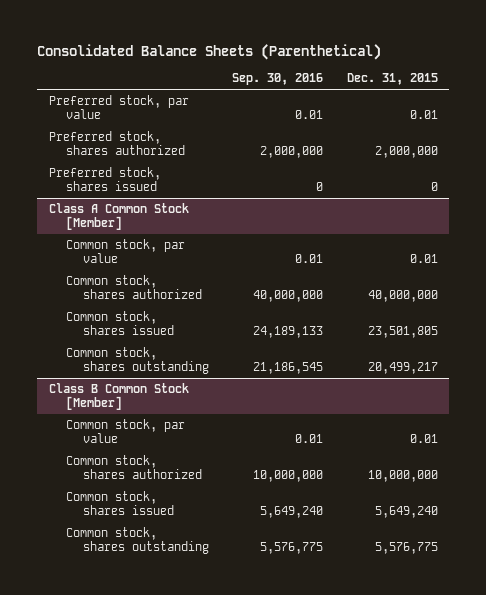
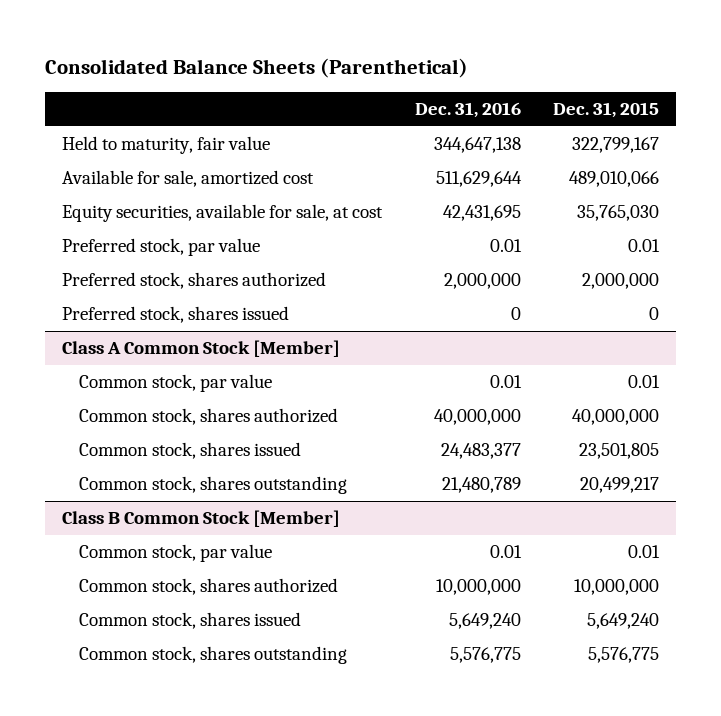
[232,73,324,86] Sep. 30, 2016 -> none
none -> [414,102,521,119] Dec. 31, 2016
none -> [61,136,270,155] Held to maturity, fair value
none -> [61,170,314,188] Available for sale, amortized cost
none -> [61,204,383,223] Equity securities, available for sale, at cost

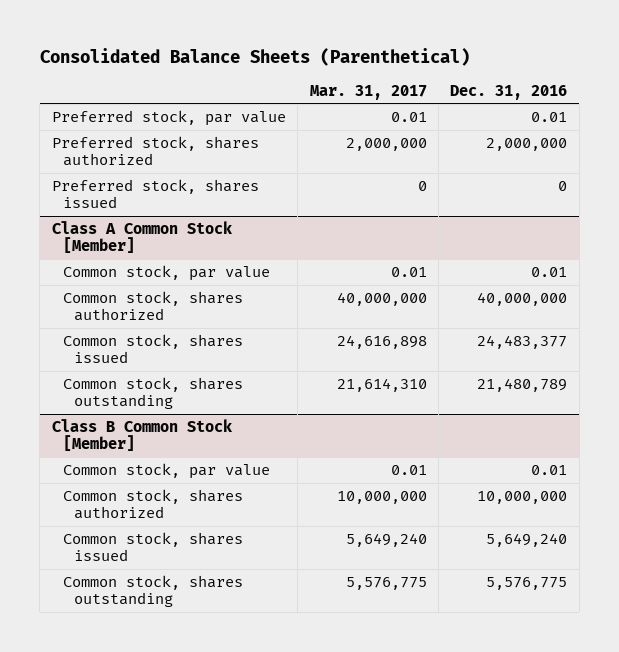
[553,102,660,119] Dec. 31, 2015 -> none
none -> [309,84,427,100] Mar. 31, 2017
[61,136,270,155] Held to maturity, fair value -> none
[61,170,314,188] Available for sale, amortized cost -> none
[61,204,383,223] Equity securities, available for sale, at cost -> none

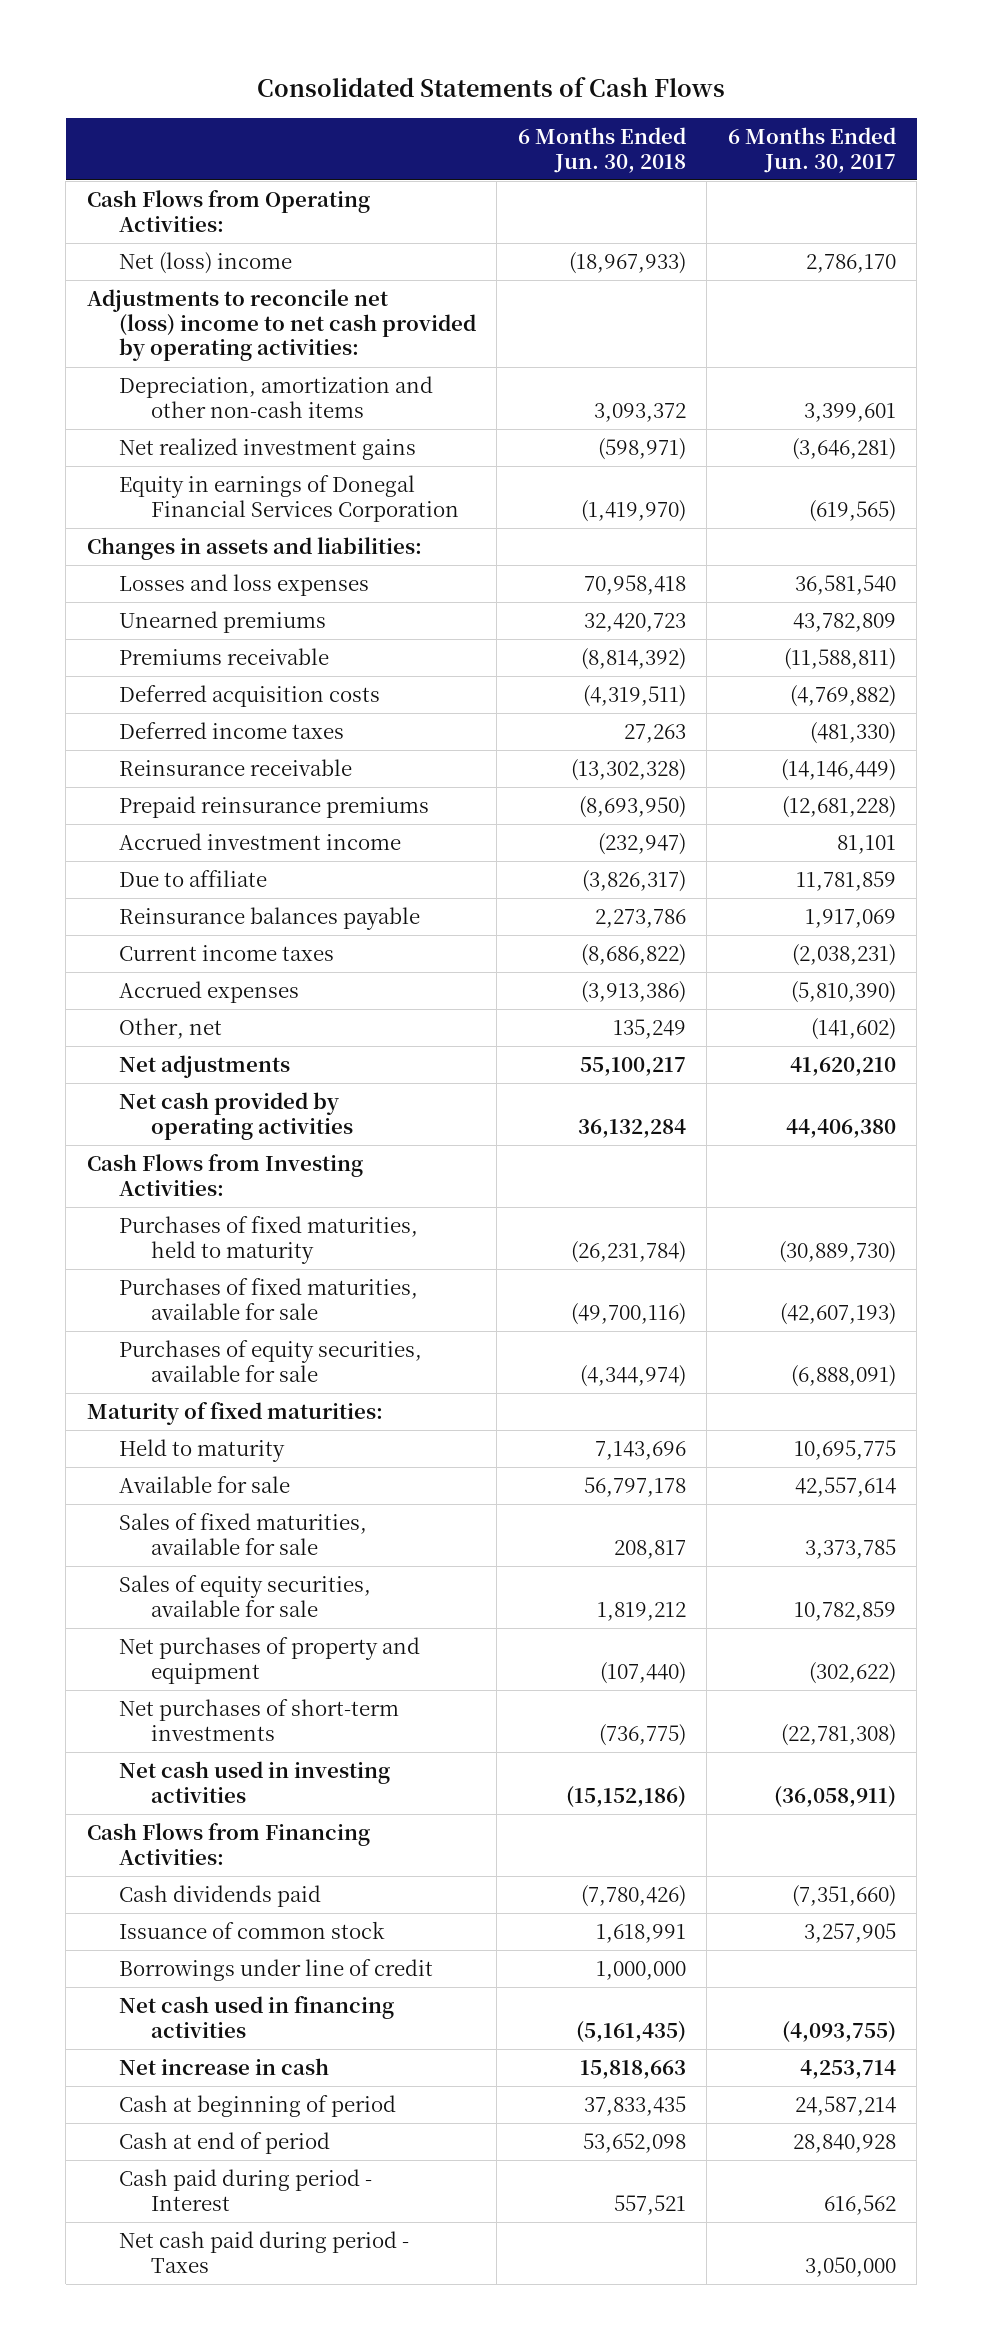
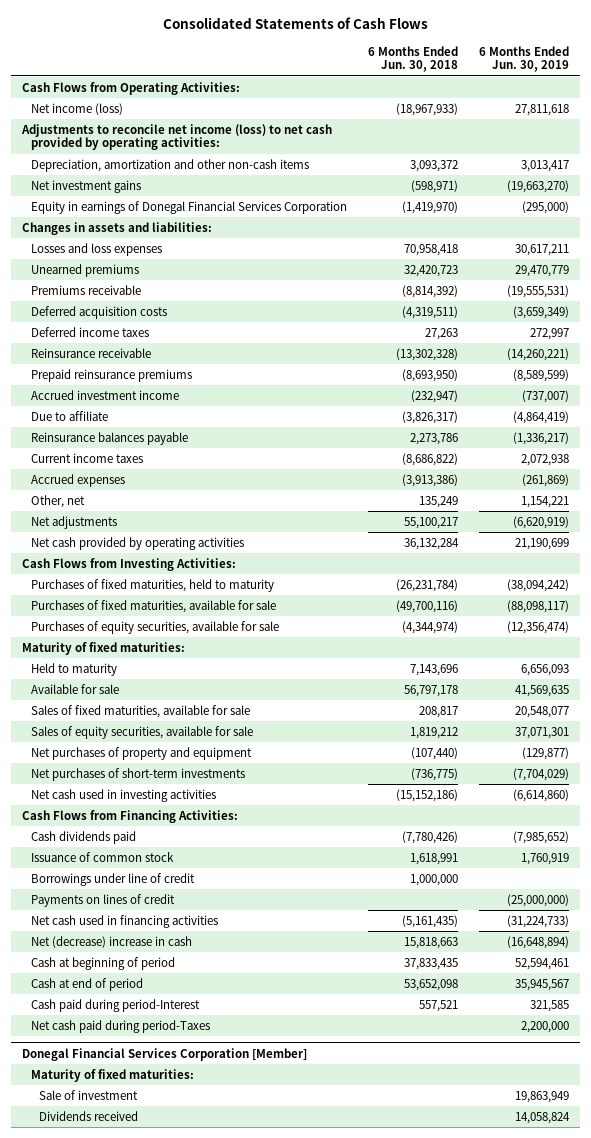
[727,126,896,173] 6 Months Ended Jun. 30, 2017 -> none
none -> [479,45,570,73] 6 Months Ended Jun. 30, 2019
[118,252,292,275] Net (loss) income -> [30,102,123,115] Net income (loss)
[86,289,476,362] Adjustments to reconcile net (loss) income to net cash provided by operating activities: -> [20,123,332,151] Adjustments to reconcile net income (loss) to net cash provided by operating activities:
[118,438,416,461] Net realized investment gains -> [30,179,141,193] Net investment gains
none -> [30,893,175,907] Payments on lines of credit
[118,2058,329,2076] Net increase in cash -> [30,935,192,948] Net (decrease) increase in cash
[118,2169,372,2211] Cash paid during period - Interest -> [30,998,200,1012] Cash paid during period-Interest
[118,2231,409,2273] Net cash paid during period - Taxes -> [30,1019,210,1033] Net cash paid during period-Taxes
none -> [21,1047,307,1061] Donegal Financial Services Corporation [Member]
none -> [30,1068,194,1082] Maturity of fixed maturities:
none -> [39,1089,139,1100] Sale of investment
none -> [39,1110,139,1121] Dividends received

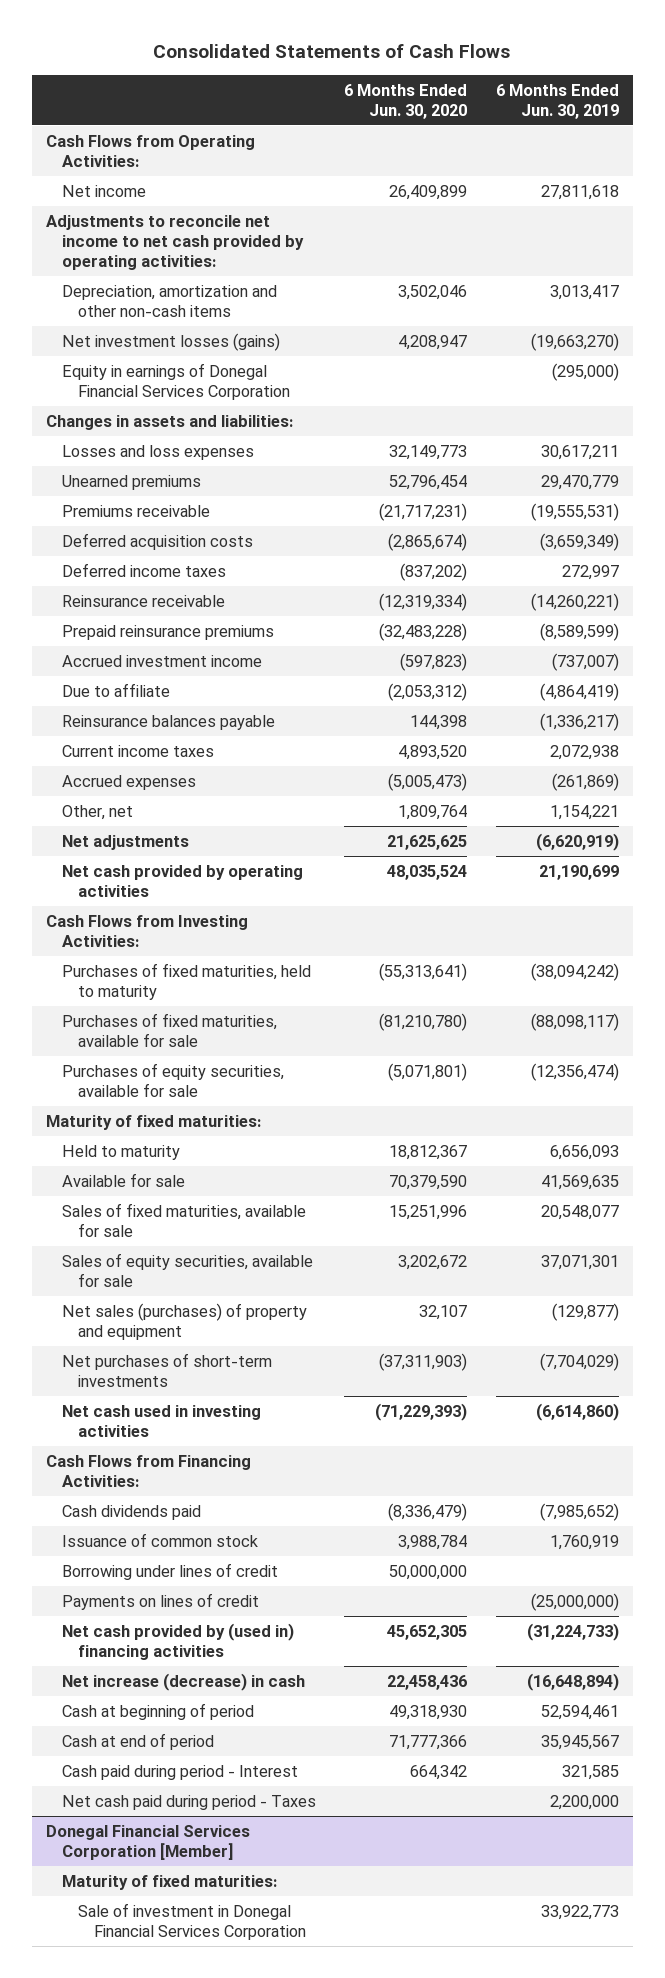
[367,45,458,73] 6 Months Ended Jun. 30, 2018 -> none
none -> [344,83,468,119] 6 Months Ended Jun. 30, 2020
[30,102,123,115] Net income (loss) -> [62,184,147,197] Net income
[20,123,332,151] Adjustments to reconcile net income (loss) to net cash provided by operating activities: -> [46,214,305,271] Adjustments to reconcile net income to net cash provided by operating activities:
[30,179,141,193] Net investment gains -> [62,332,281,351] Net investment losses (gains)
[30,746,252,760] Net purchases of property and equipment -> [62,1302,308,1341] Net sales (purchases) of property and equipment
[30,872,195,886] Borrowings under line of credit -> [62,1562,279,1580] Borrowing under lines of credit
[30,914,218,928] Net cash used in financing activities -> [62,1622,295,1661] Net cash provided by (used in) financing activities
[30,935,192,948] Net (decrease) increase in cash -> [62,1672,306,1691] Net increase (decrease) in cash
[30,998,200,1012] Cash paid during period-Interest -> [62,1764,299,1780] Cash paid during period - Interest
[30,1019,210,1033] Net cash paid during period-Taxes -> [62,1794,317,1810] Net cash paid during period - Taxes
[39,1110,139,1121] Dividends received -> none
[39,1089,139,1100] Sale of investment -> [78,1902,307,1941] Sale of investment in Donegal Financial Services Corporation
[515,1090,570,1103] 19,863,949 -> [540,1904,619,1920] 33,922,773

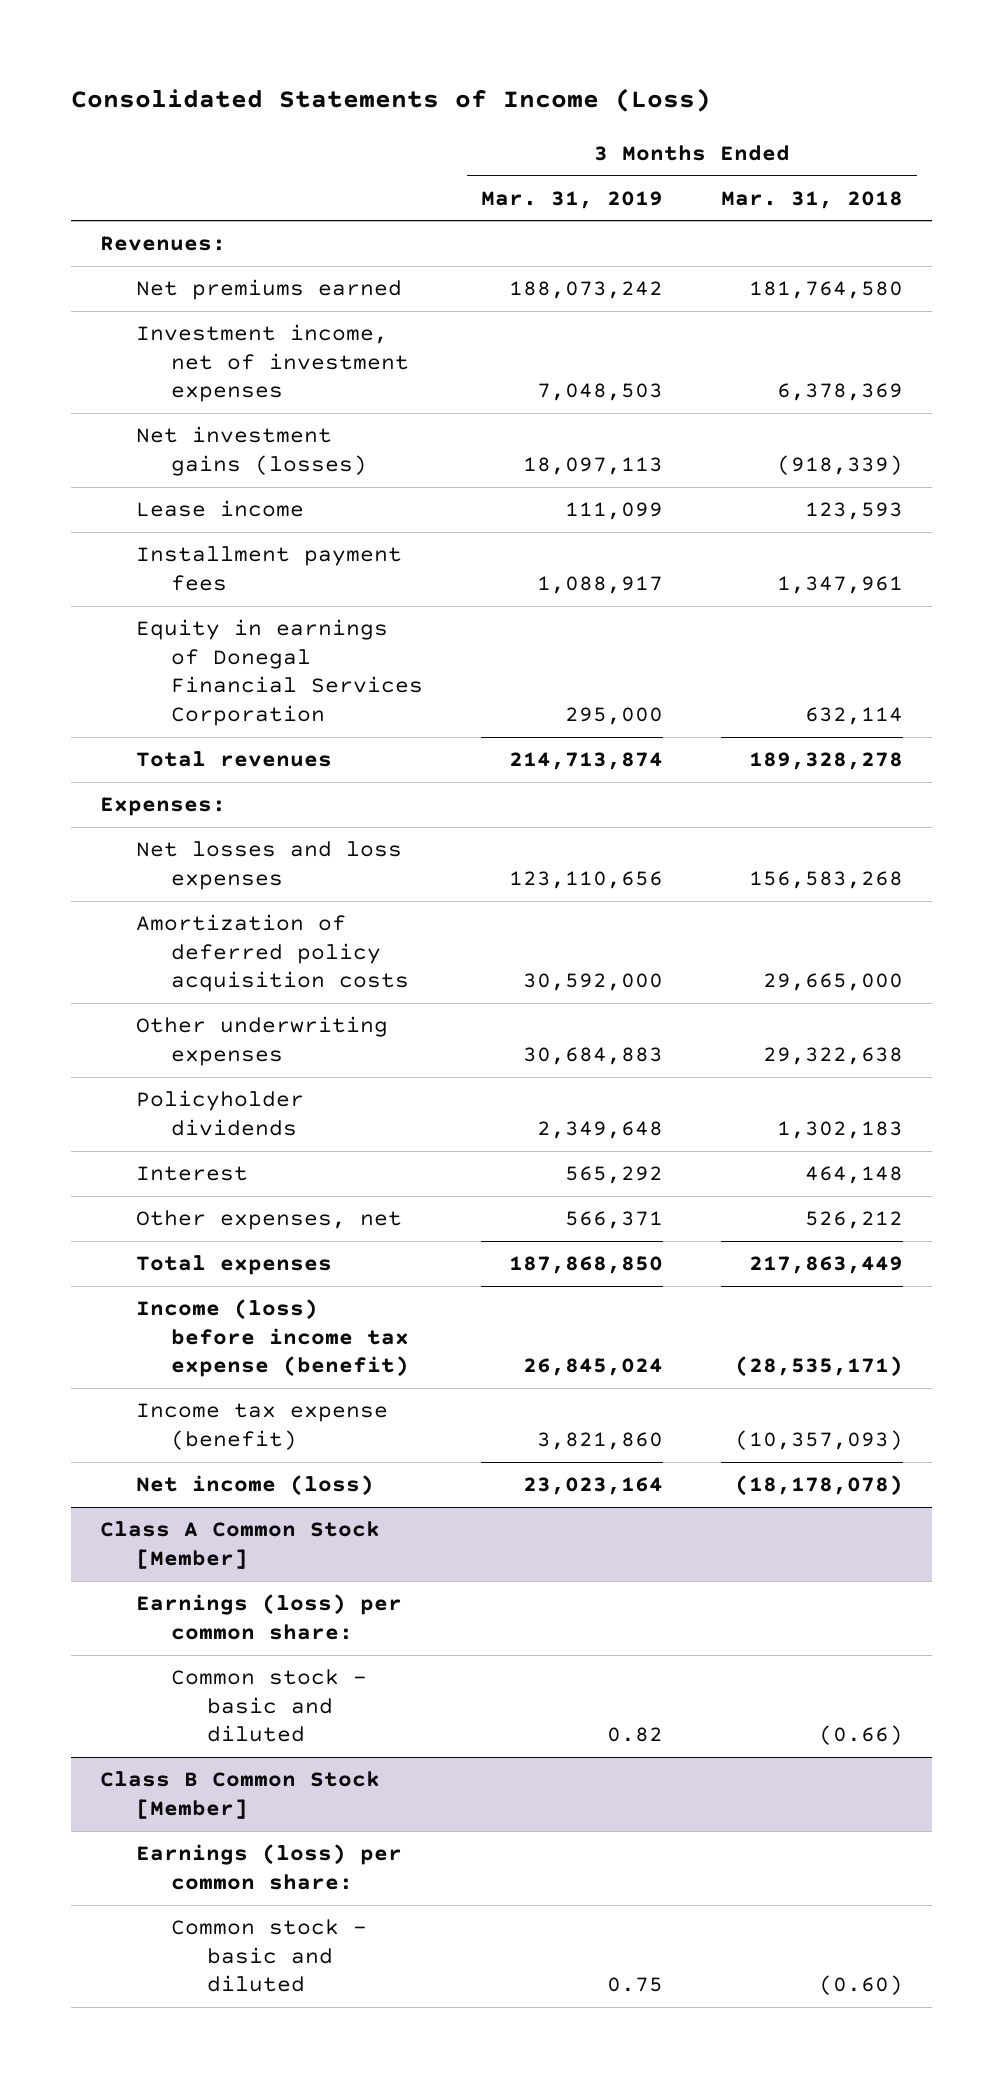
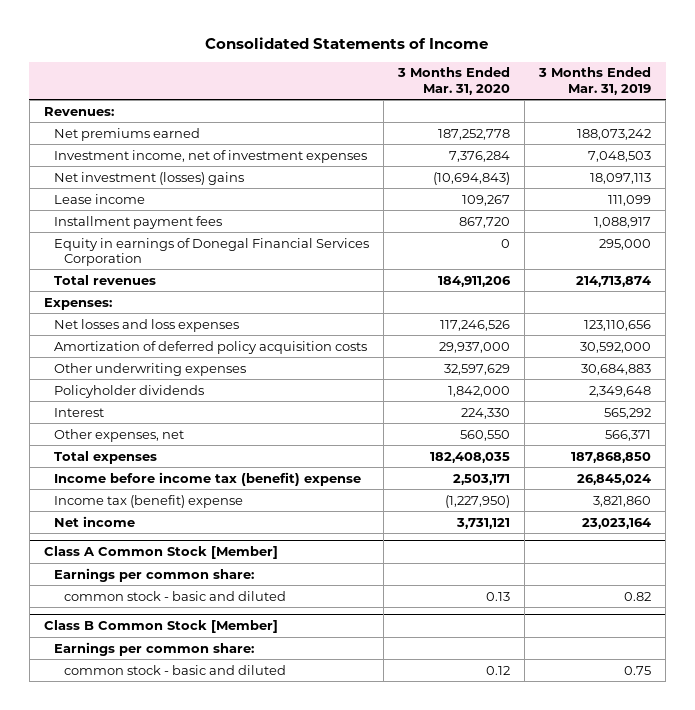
[70,87,711,112] Consolidated Statements of Income (Loss) -> [205,36,489,49] Consolidated Statements of Income
[720,190,903,209] Mar. 31, 2018 -> none
none -> [396,67,510,95] 3 Months Ended Mar. 31, 2020
[135,426,368,476] Net investment gains (losses) -> [53,171,244,185] Net investment (losses) gains
[135,1299,410,1378] Income (loss) before income tax expense (benefit) -> [53,471,361,486] Income before income tax (benefit) expense
[135,1403,388,1450] Income tax expense (benefit) -> [53,494,243,508] Income tax (benefit) expense
[135,1475,374,1497] Net income (loss) -> [53,515,135,527] Net income
[135,1594,402,1640] Earnings (loss) per common share: -> [53,567,254,582] Earnings per common share:
[171,1669,368,1743] Common stock - basic and diluted -> [64,590,287,601] common stock - basic and diluted
[135,1844,402,1890] Earnings (loss) per common share: -> [53,641,254,656] Earnings per common share:
[171,1919,368,1993] Common stock - basic and diluted -> [64,664,287,675] common stock - basic and diluted

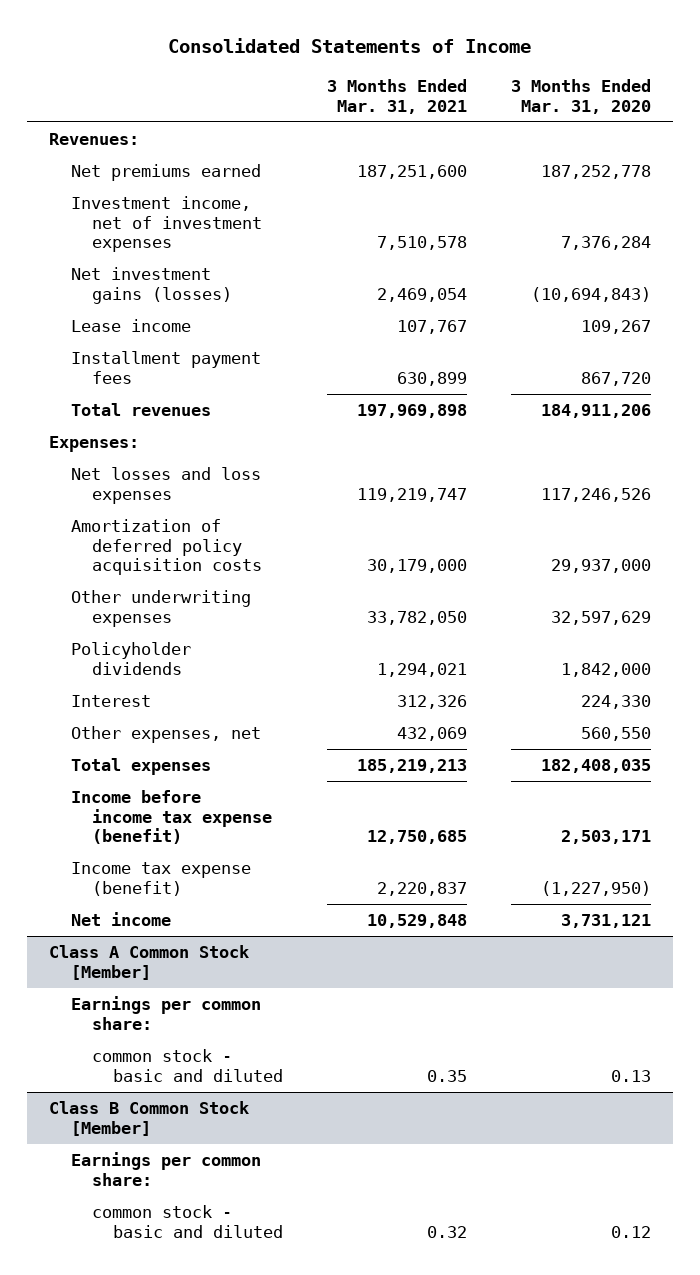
[537,67,651,95] 3 Months Ended Mar. 31, 2019 -> none
none -> [326,79,467,114] 3 Months Ended Mar. 31, 2021
[53,171,244,185] Net investment (losses) gains -> [70,267,232,304] Net investment gains (losses)
[53,237,369,266] Equity in earnings of Donegal Financial Services Corporation -> none
[53,471,361,486] Income before income tax (benefit) expense -> [70,790,272,845] Income before income tax expense (benefit)
[53,494,243,508] Income tax (benefit) expense -> [70,862,251,896] Income tax expense (benefit)

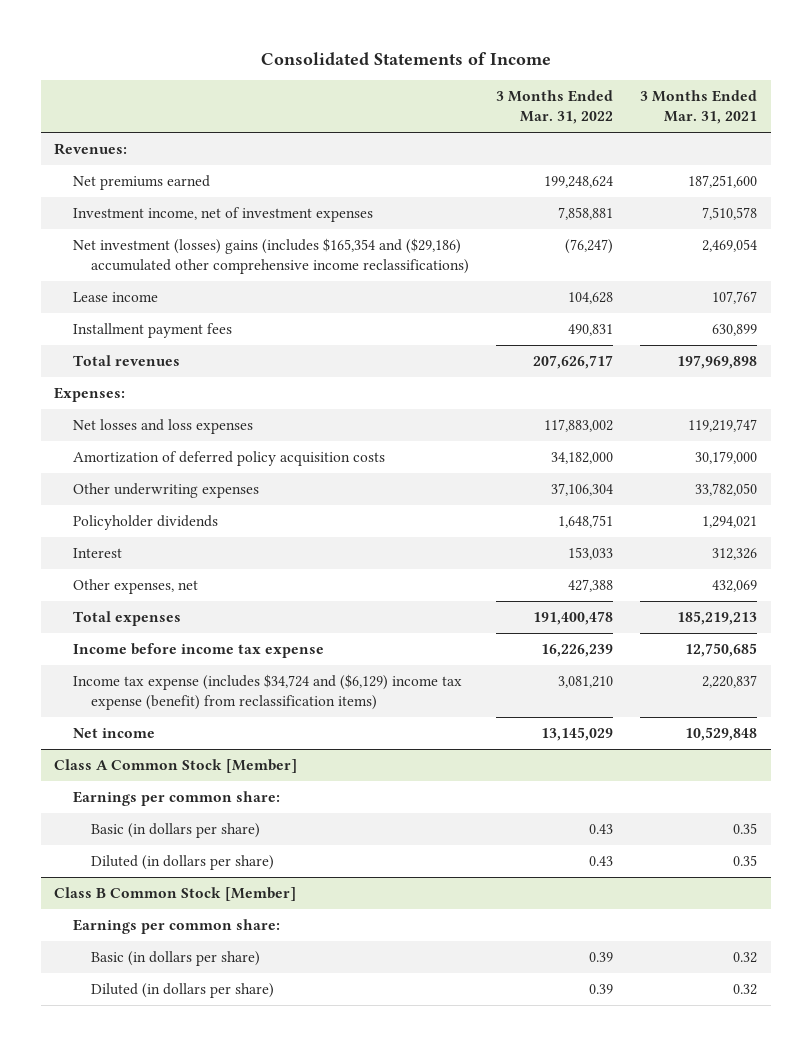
[510,79,651,114] 3 Months Ended Mar. 31, 2020 -> none
none -> [496,90,614,125] 3 Months Ended Mar. 31, 2022
[70,267,232,304] Net investment gains (losses) -> [72,238,470,275] Net investment (losses) gains (includes $165,354 and ($29,186) accumulated other comprehensive income reclassifications)
[70,790,272,845] Income before income tax expense (benefit) -> [72,643,324,659] Income before income tax expense
[70,862,251,896] Income tax expense (benefit) -> [72,674,462,711] Income tax expense (includes $34,724 and ($6,129) income tax expense (benefit) from reclassification items)
[91,1049,283,1082] common stock - basic and diluted -> none
none -> [91,823,261,839] Basic (in dollars per share)
none -> [91,855,275,871] Diluted (in dollars per share)
[91,1205,283,1238] common stock - basic and diluted -> none
none -> [91,951,261,967] Basic (in dollars per share)
none -> [91,983,275,999] Diluted (in dollars per share)

